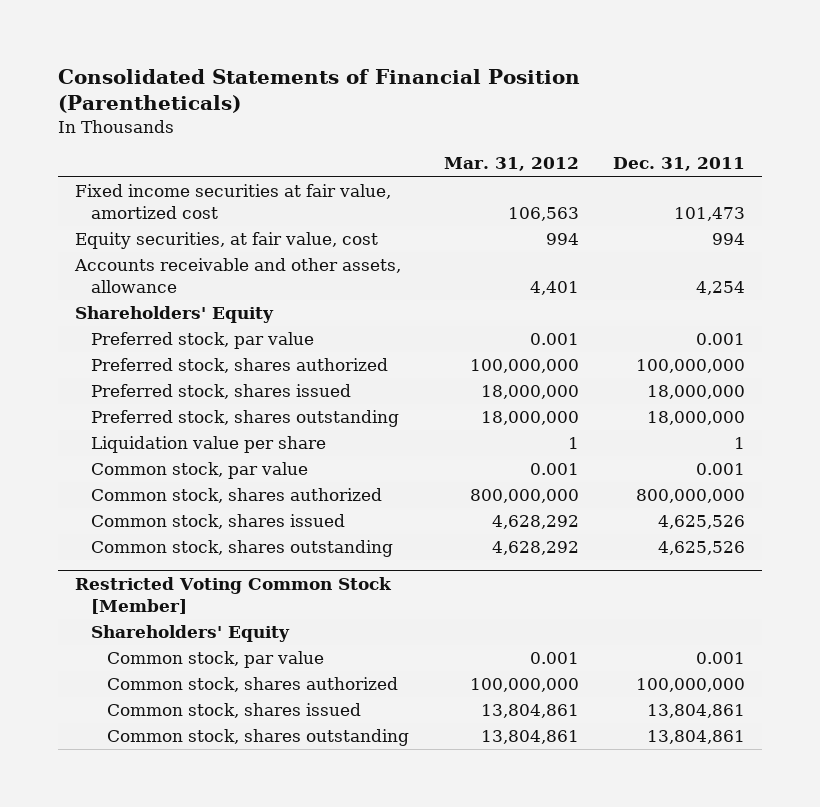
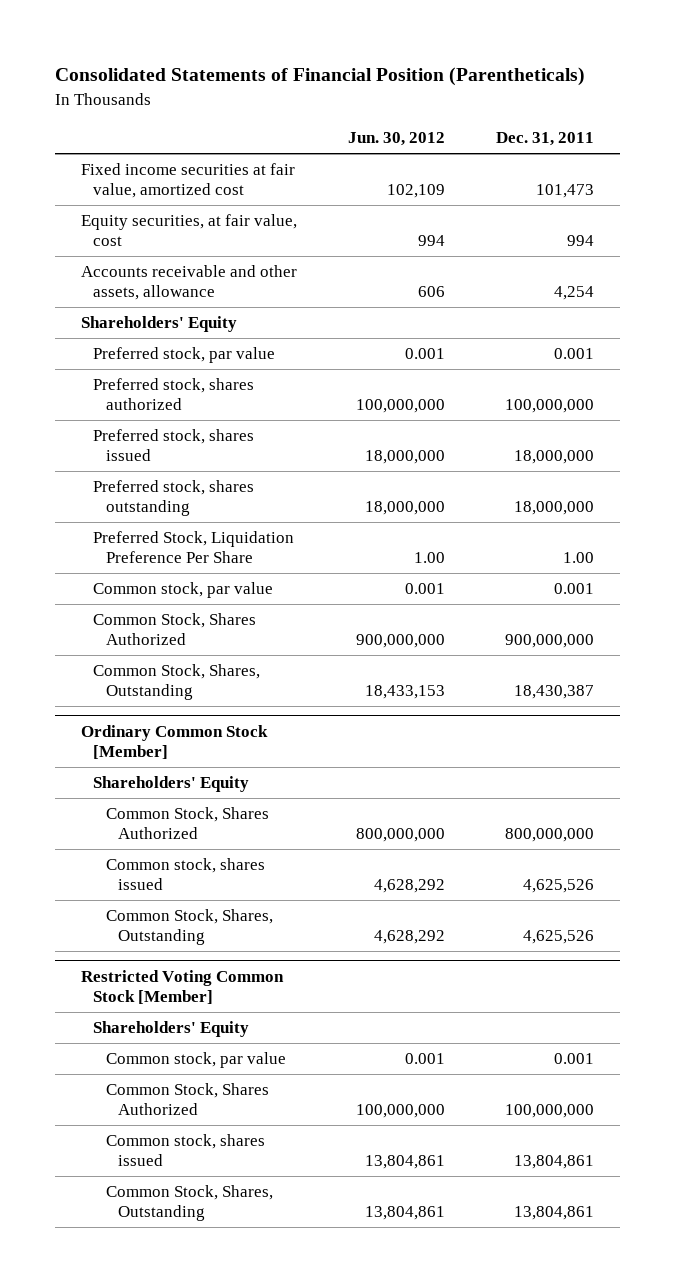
[443,157,579,172] Mar. 31, 2012 -> none
none -> [347,131,445,146] Jun. 30, 2012
[91,436,327,454] Liquidation value per share -> [93,531,295,564] Preferred Stock, Liquidation Preference Per Share
[733,437,745,450] 1 -> [562,552,594,564] 1.00
[91,488,383,504] Common stock, shares authorized -> [93,613,257,646] Common Stock, Shares Authorized
[635,489,745,504] 800,000,000 -> [504,634,594,649] 900,000,000
none -> [93,664,261,701] Common Stock, Shares, Outstanding
none -> [80,725,268,760] Ordinary Common Stock [Member]
none -> [93,776,250,793] Shareholders' Equity
none -> [105,807,269,840] Common Stock, Shares Authorized
[91,540,394,558] Common stock, shares outstanding -> [105,909,273,946] Common Stock, Shares, Outstanding
[107,677,399,693] Common stock, shares authorized -> [105,1083,269,1116] Common Stock, Shares Authorized
[107,729,410,747] Common stock, shares outstanding -> [105,1185,273,1222] Common Stock, Shares, Outstanding

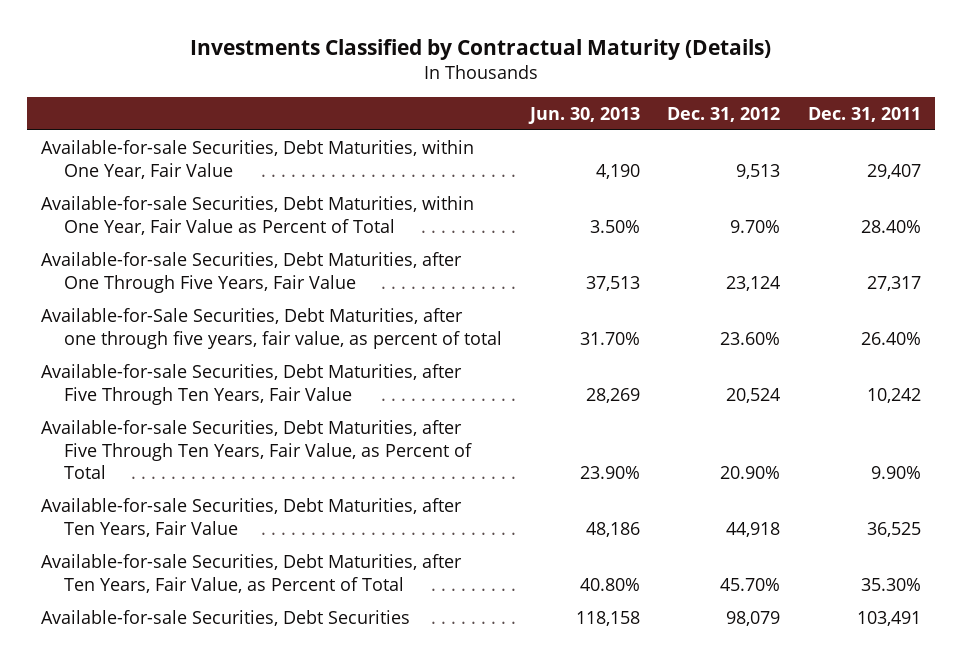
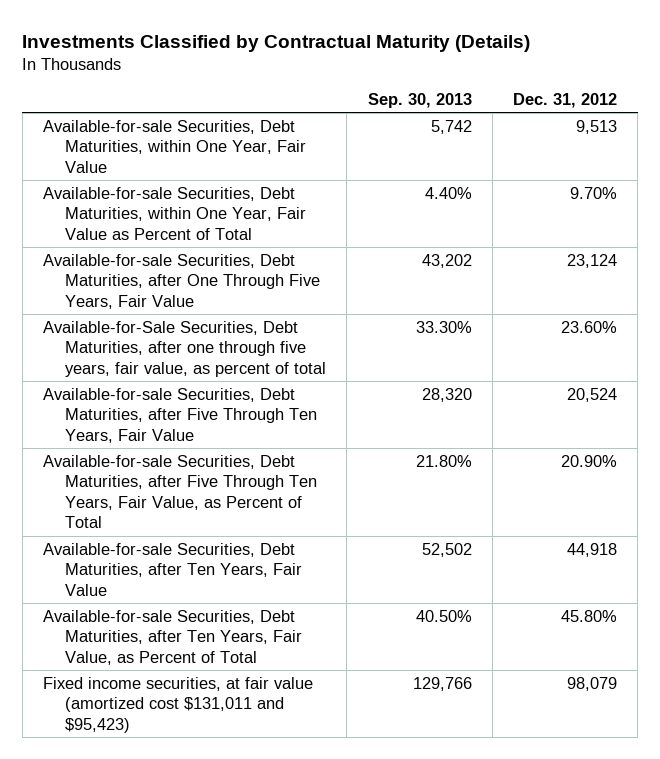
[527,106,640,124] Jun. 30, 2013 -> none
[808,106,922,122] Dec. 31, 2011 -> none
none -> [367,92,472,108] Sep. 30, 2013
[720,577,781,591] 45.70% -> [560,609,617,622] 45.80%
[41,609,411,626] Available-for-sale Securities, Debt Securities -> [42,676,313,733] Fixed income securities, at fair value (amortized cost $131,011 and $95,423)

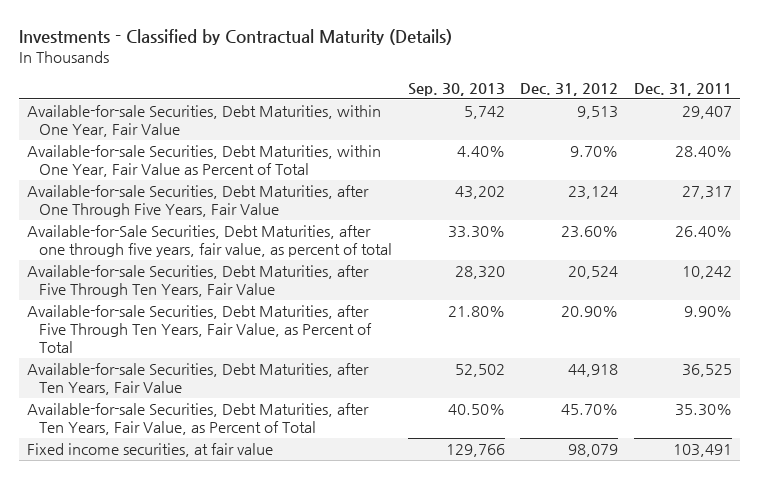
[22,34,531,52] Investments Classified by Contractual Maturity (Details) -> [18,28,452,45] Investments - Classified by Contractual Maturity (Details)
none -> [633,83,732,97] Dec. 31, 2011
[560,609,617,622] 45.80% -> [561,404,619,416] 45.70%
[42,676,313,733] Fixed income securities, at fair value (amortized cost $131,011 and $95,423) -> [26,443,273,458] Fixed income securities, at fair value

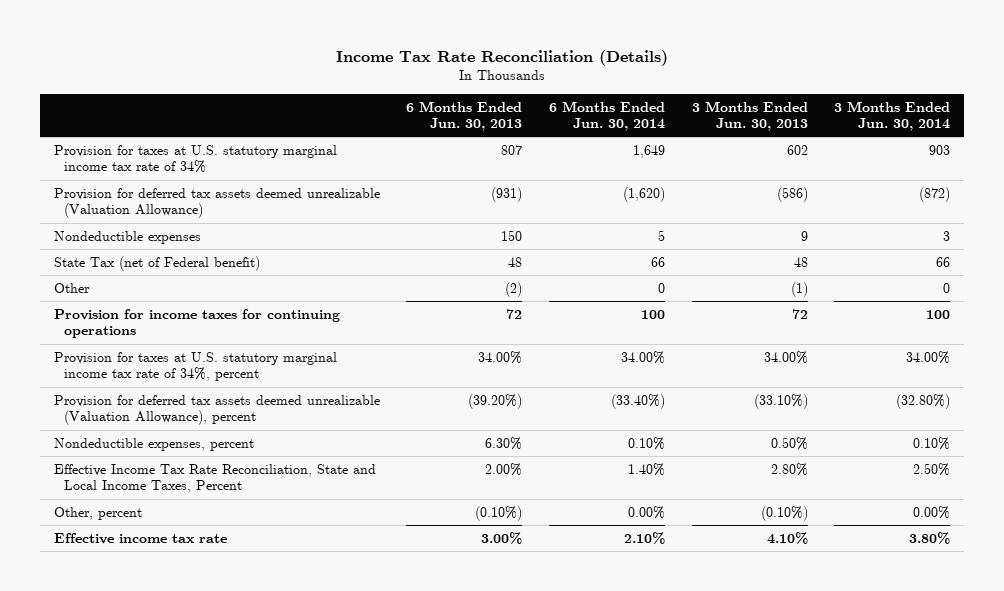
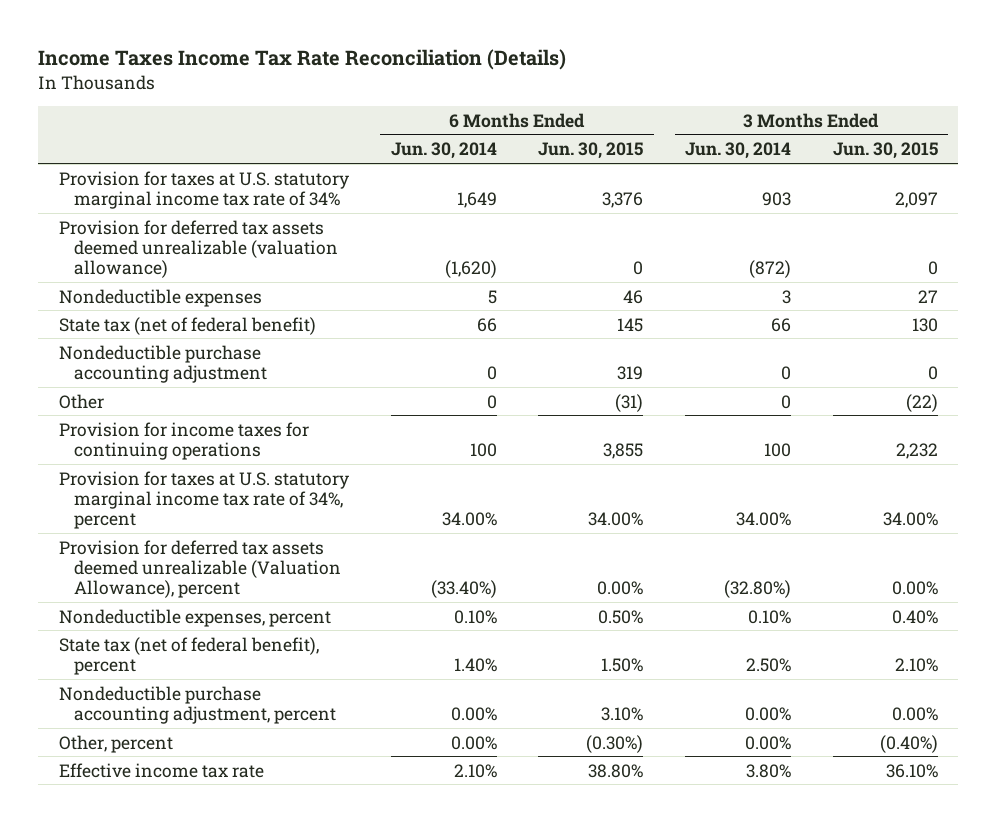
[335,49,668,66] Income Tax Rate Reconciliation (Details) -> [38,49,567,71] Income Taxes Income Tax Rate Reconciliation (Details)
[406,100,523,131] 6 Months Ended Jun. 30, 2013 -> none
[691,100,808,131] 3 Months Ended Jun. 30, 2013 -> none
none -> [538,142,644,160] Jun. 30, 2015
none -> [832,142,938,160] Jun. 30, 2015
[53,187,380,218] Provision for deferred tax assets deemed unrealizable (Valuation Allowance) -> [59,219,339,279] Provision for deferred tax assets deemed unrealizable (valuation allowance)
[53,255,260,271] State Tax (net of Federal benefit) -> [59,316,317,335] State tax (net of federal benefit)
none -> [59,344,268,383] Nondeductible purchase accounting adjustment
[53,463,376,493] Effective Income Tax Rate Reconciliation, State and Local Income Taxes, Percent -> [59,636,320,675] State tax (net of federal benefit), percent
none -> [59,685,337,724] Nondeductible purchase accounting adjustment, percent

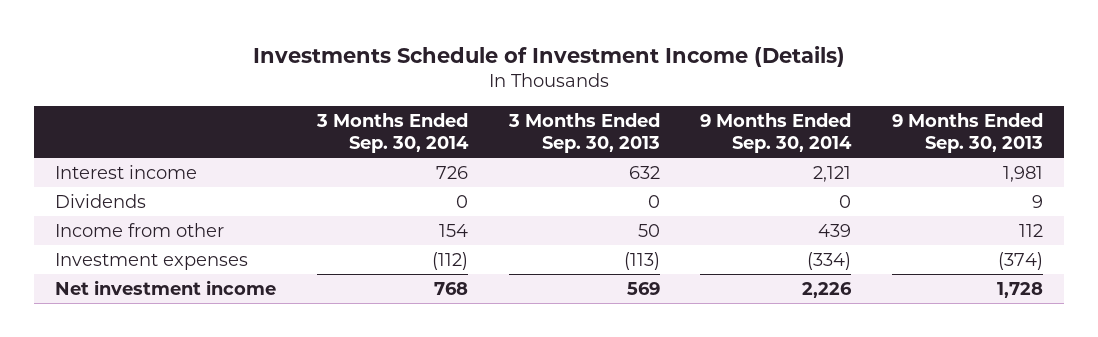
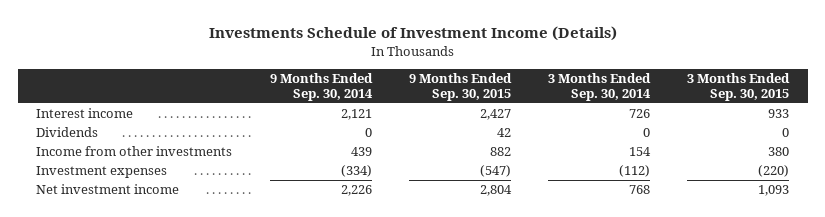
[507,112,660,154] 3 Months Ended Sep. 30, 2013 -> none
[892,112,1044,154] 9 Months Ended Sep. 30, 2013 -> none
none -> [408,73,512,102] 9 Months Ended Sep. 30, 2015
none -> [686,73,790,102] 3 Months Ended Sep. 30, 2015
[54,222,224,237] Income from other -> [36,146,233,157] Income from other investments

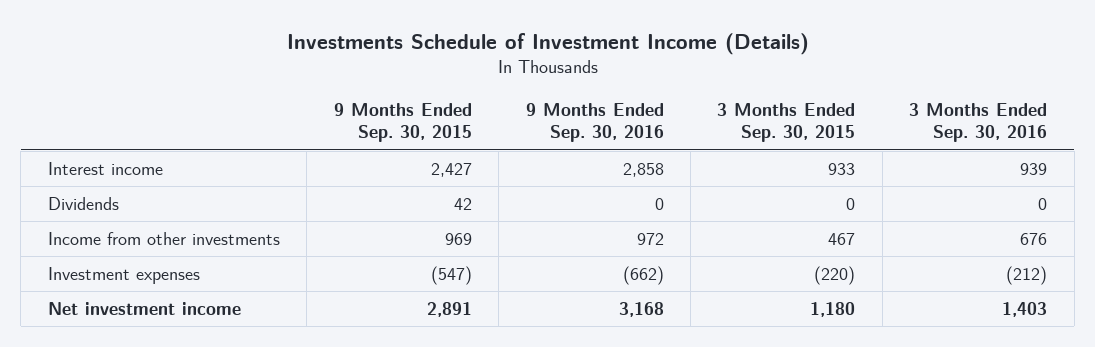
[269,73,373,102] 9 Months Ended Sep. 30, 2014 -> none
[547,73,651,102] 3 Months Ended Sep. 30, 2014 -> none
none -> [525,102,664,143] 9 Months Ended Sep. 30, 2016
none -> [909,102,1048,143] 3 Months Ended Sep. 30, 2016
[489,147,511,157] 882 -> [444,233,472,246] 969
[767,147,789,157] 380 -> [828,233,856,246] 467
[479,185,512,197] 2,804 -> [426,302,472,318] 2,891
[757,185,789,197] 1,093 -> [810,302,856,318] 1,180

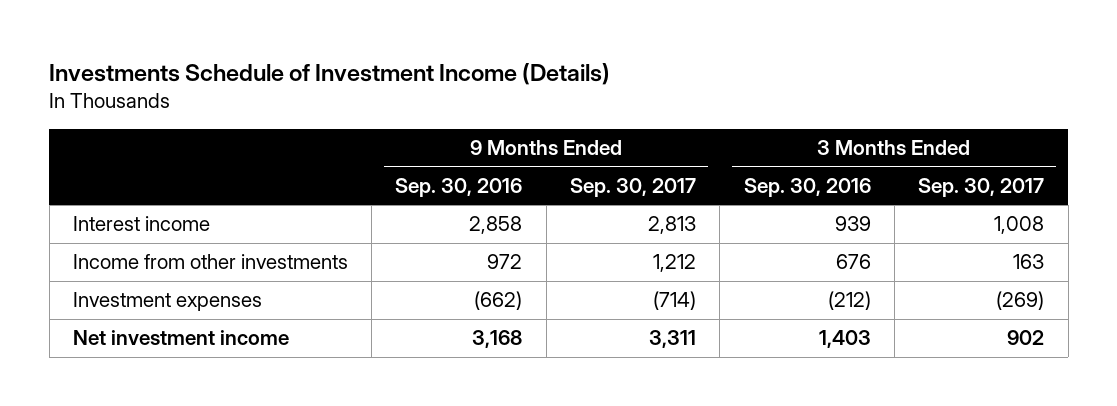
[333,102,472,143] 9 Months Ended Sep. 30, 2015 -> none
[717,102,856,143] 3 Months Ended Sep. 30, 2015 -> none
none -> [570,177,697,197] Sep. 30, 2017
none -> [918,177,1045,197] Sep. 30, 2017
[47,197,119,211] Dividends -> none

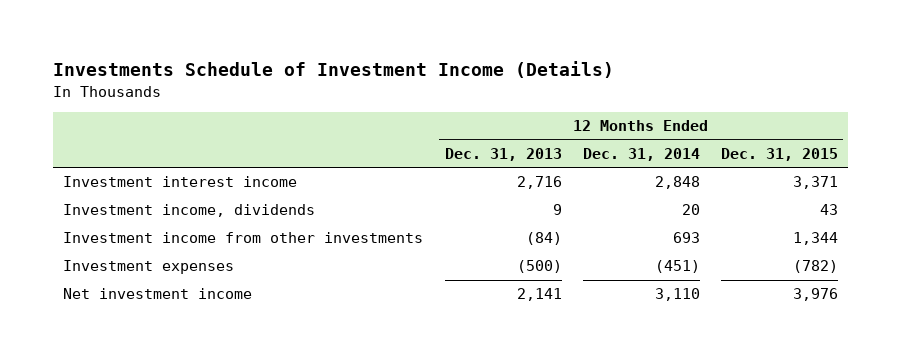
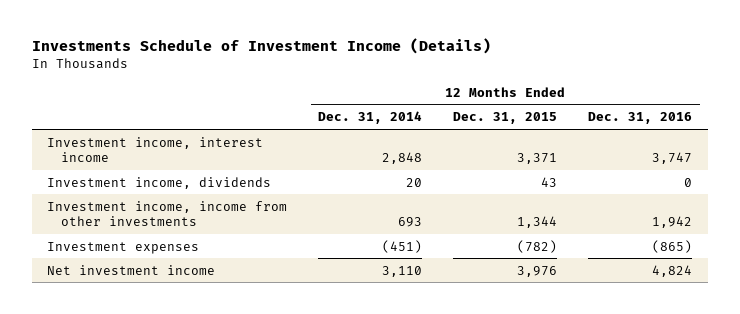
[444,147,562,161] Dec. 31, 2013 -> none
none -> [588,112,693,125] Dec. 31, 2016
[63,176,298,188] Investment interest income -> [47,136,264,162] Investment income, interest income
[63,232,424,244] Investment income from other investments -> [47,200,288,226] Investment income, income from other investments

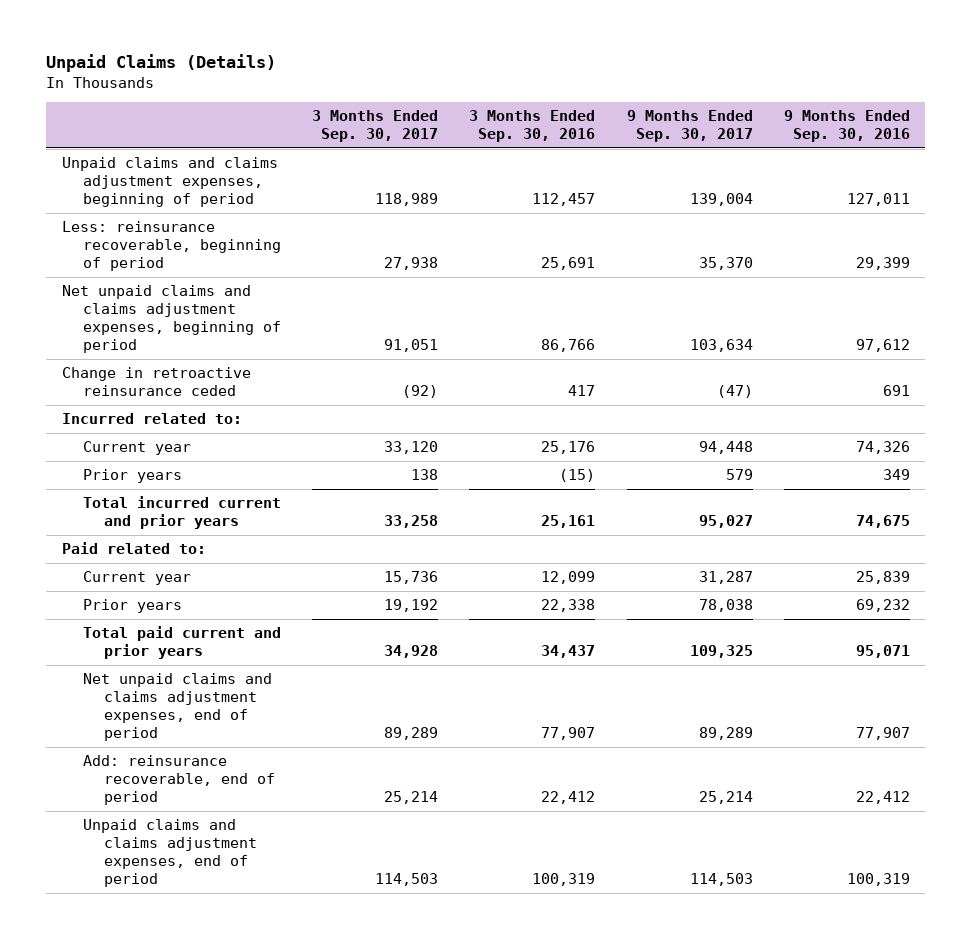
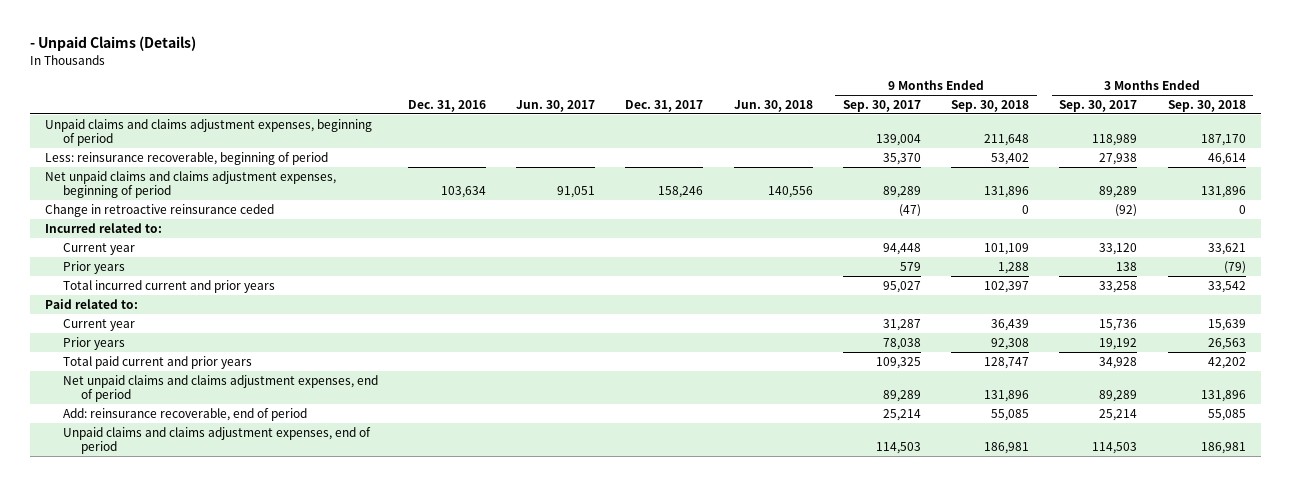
[46,54,277,73] Unpaid Claims (Details) -> [29,36,196,52] - Unpaid Claims (Details)
[469,109,596,142] 3 Months Ended Sep. 30, 2016 -> none
[783,109,910,142] 9 Months Ended Sep. 30, 2016 -> none
none -> [408,99,487,112] Dec. 31, 2016
none -> [516,99,596,112] Jun. 30, 2017
none -> [625,99,704,112] Dec. 31, 2017
none -> [733,99,813,112] Jun. 30, 2018
none -> [951,99,1030,112] Sep. 30, 2018
none -> [1167,99,1246,112] Sep. 30, 2018
[384,339,439,353] 91,051 -> [1099,185,1138,198] 89,289
[689,339,753,353] 103,634 -> [882,185,921,198] 89,289

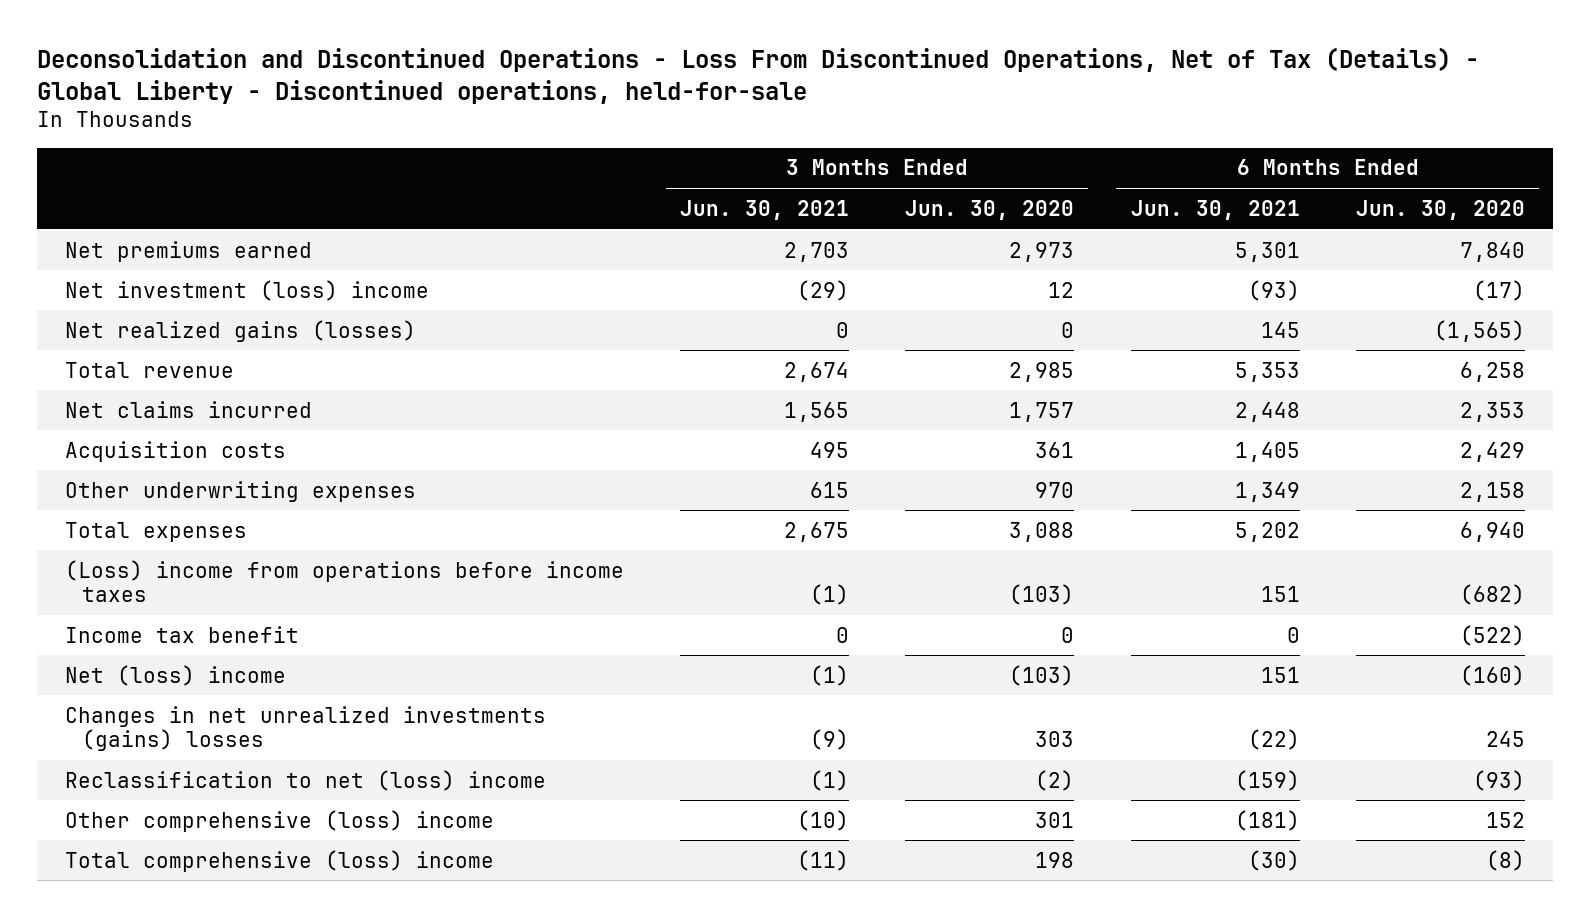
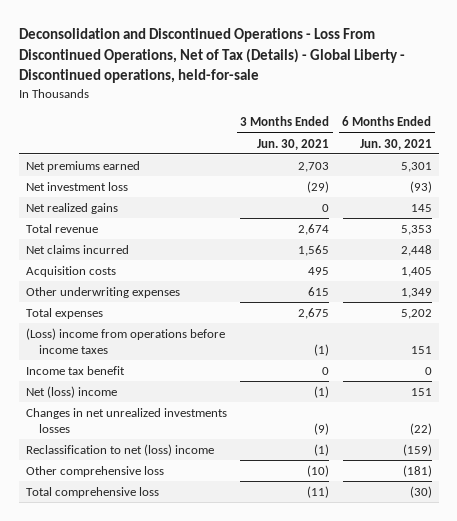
[905,199,1075,220] Jun. 30, 2020 -> none
[1355,199,1525,220] Jun. 30, 2020 -> none
[64,279,429,301] Net investment (loss) income -> [25,181,128,191] Net investment loss
[64,319,416,342] Net realized gains (losses) -> [25,202,118,214] Net realized gains
[64,705,546,752] Changes in net unrealized investments (gains) losses -> [25,407,227,434] Changes in net unrealized investments losses
[64,809,494,832] Other comprehensive (loss) income -> [25,465,164,477] Other comprehensive loss
[64,849,494,872] Total comprehensive (loss) income -> [25,486,159,498] Total comprehensive loss

